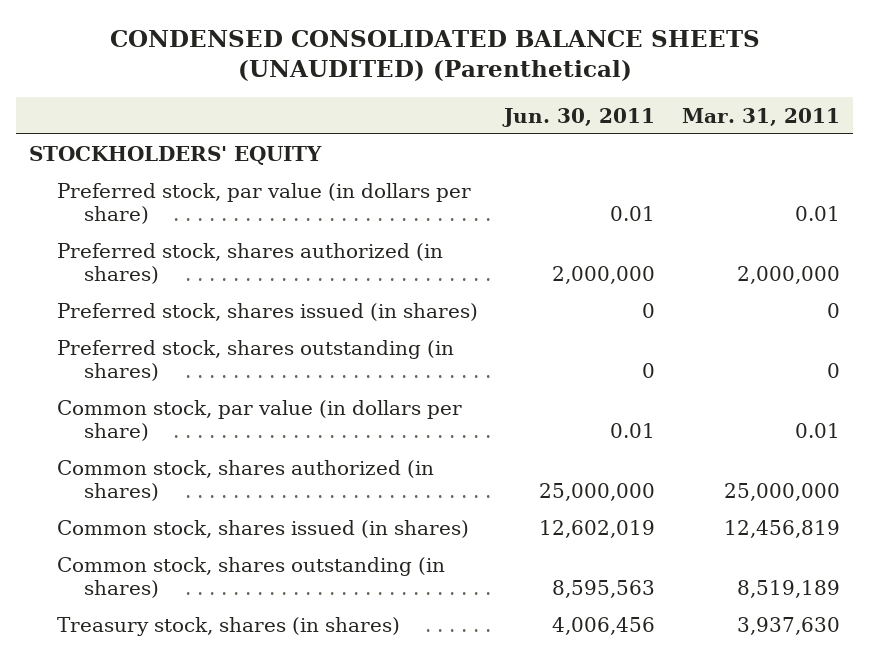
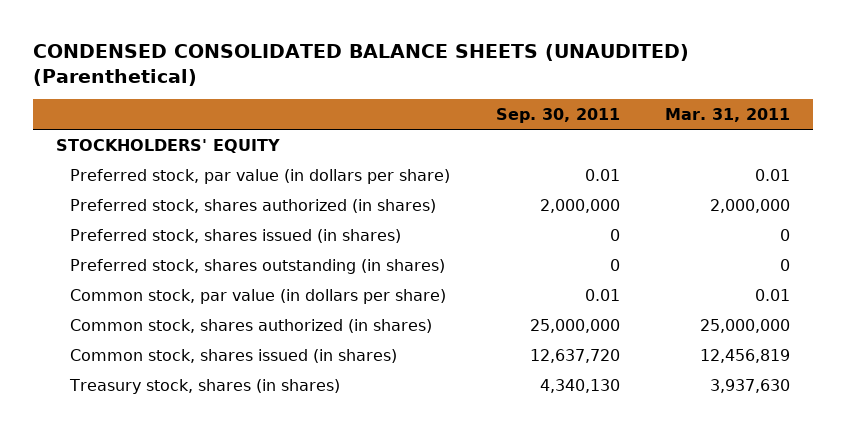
[502,107,656,127] Jun. 30, 2011 -> none
none -> [495,108,620,124] Sep. 30, 2011
[56,556,445,599] Common stock, shares outstanding (in shares) -> none

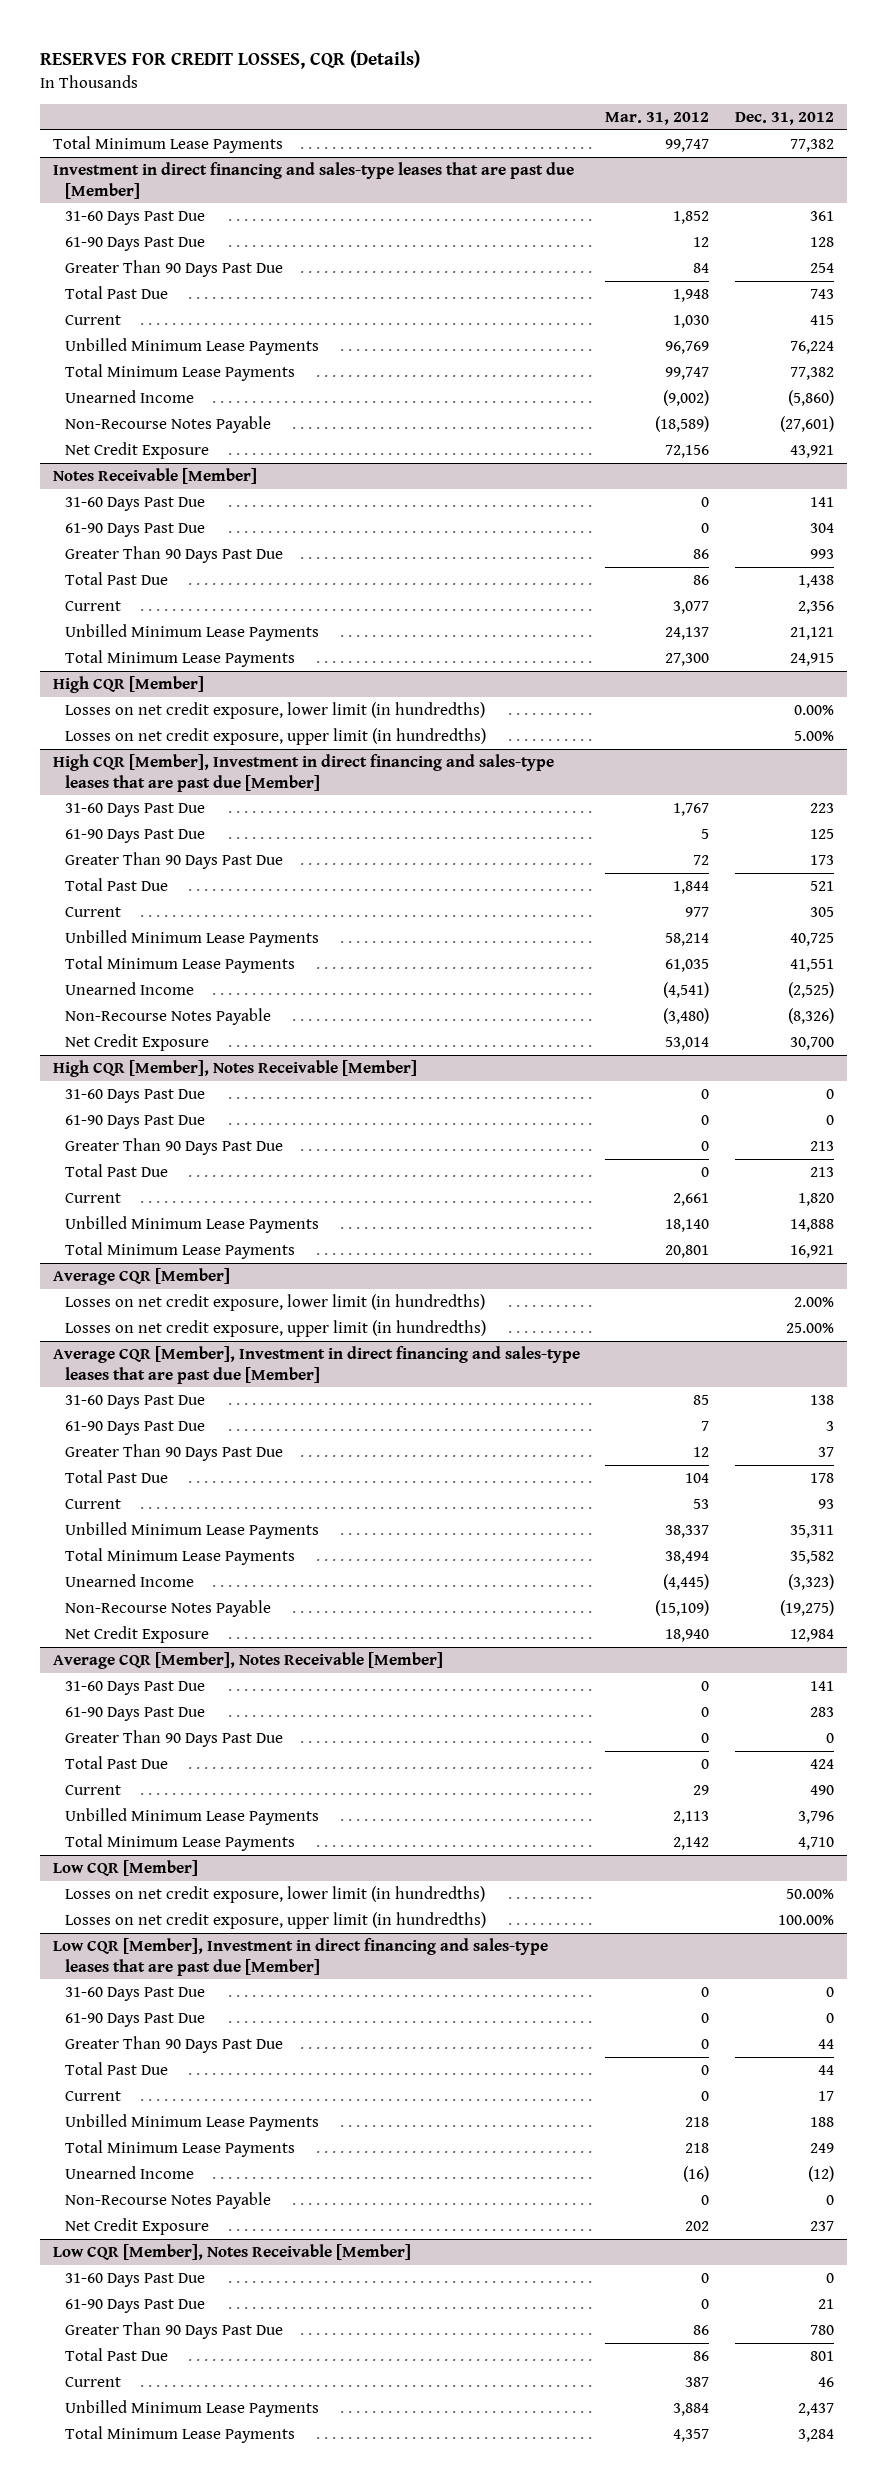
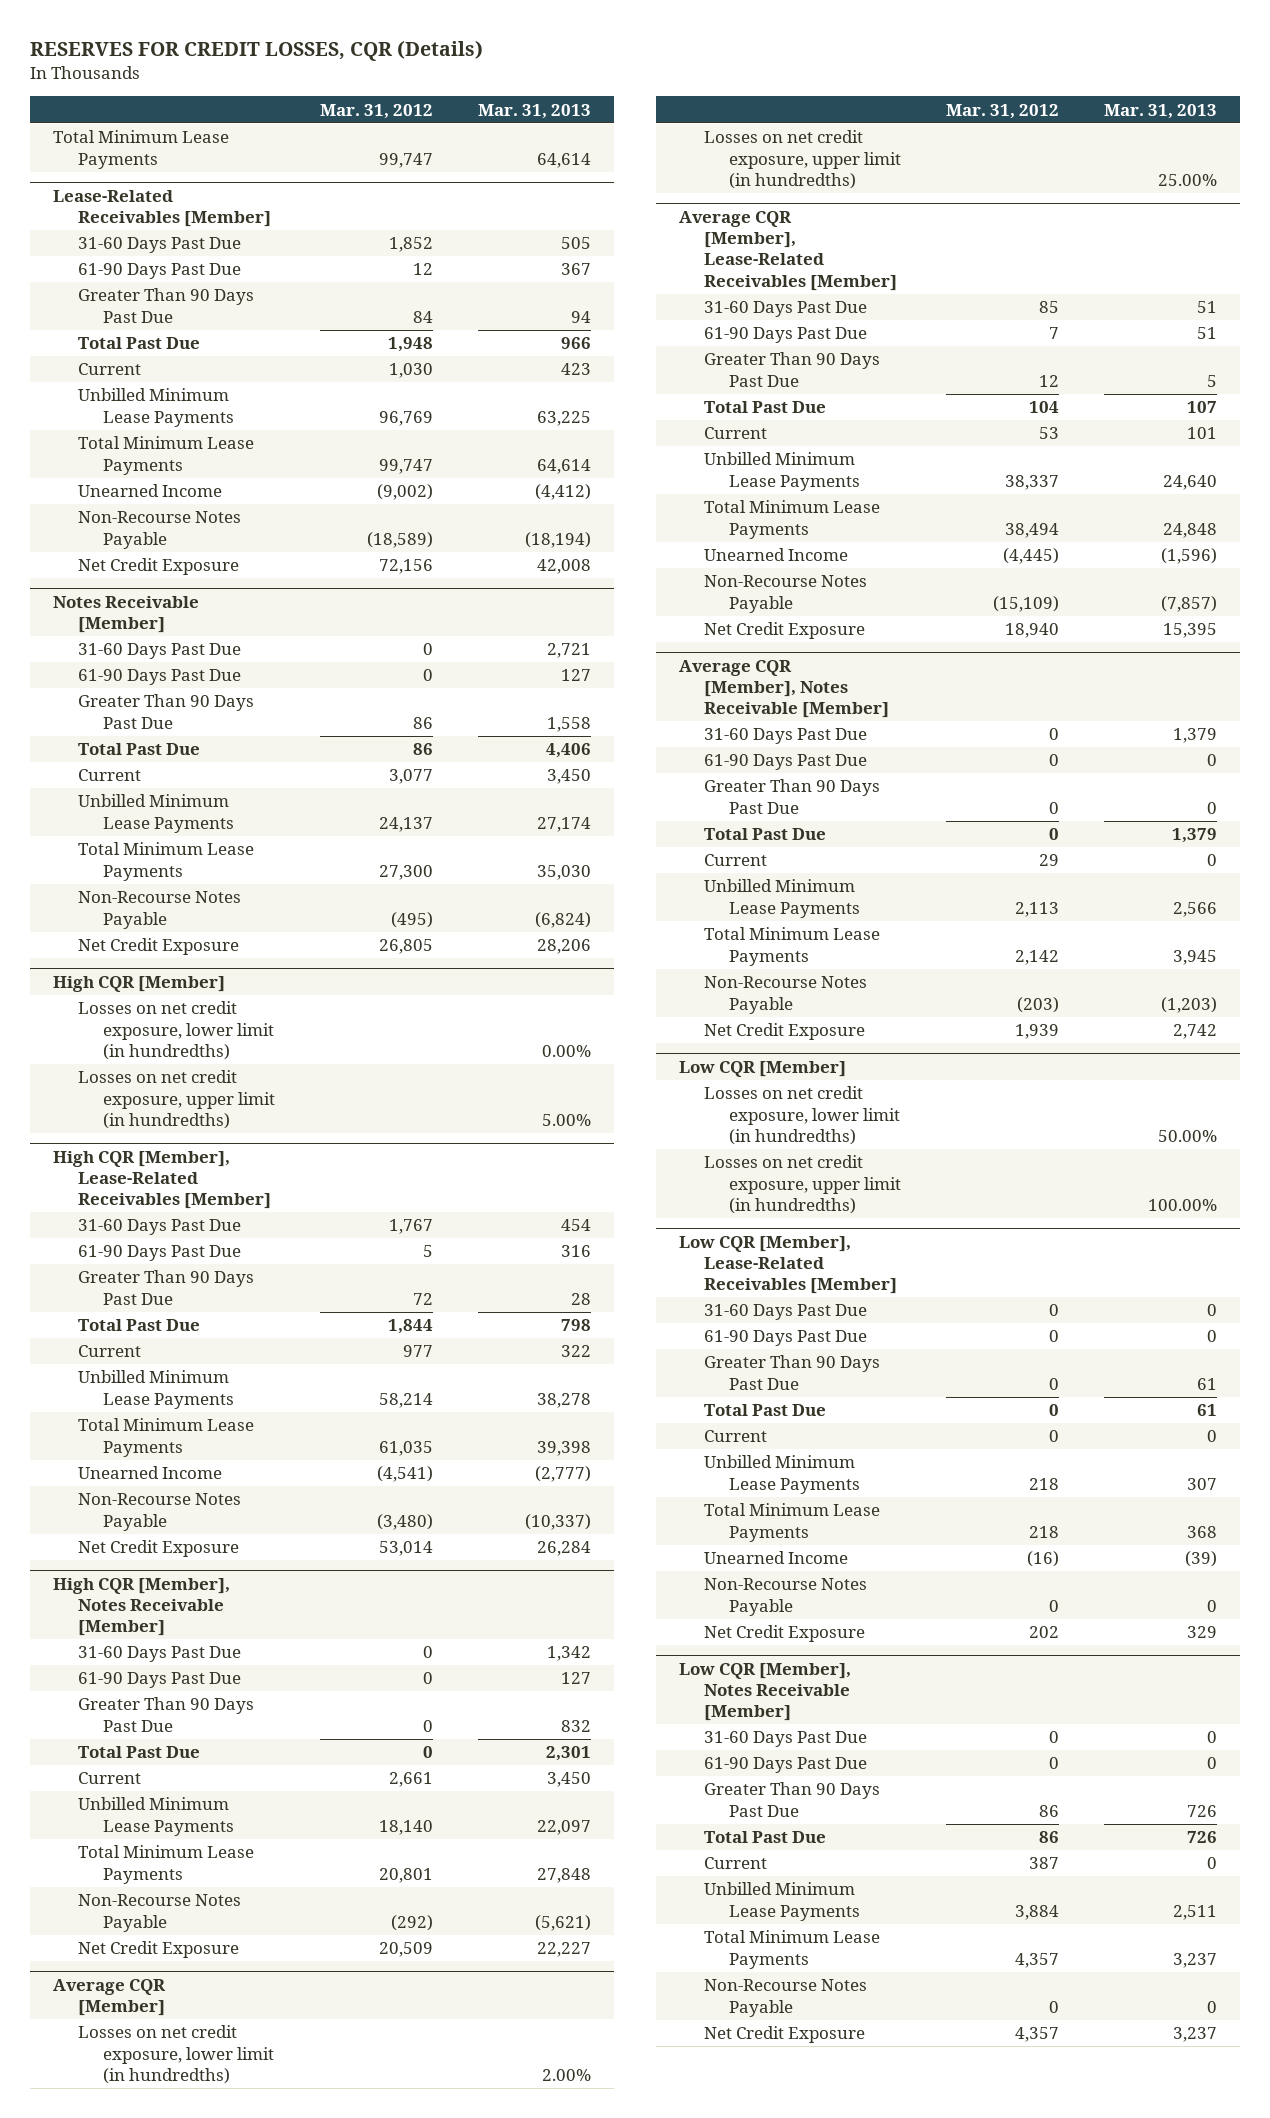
[735,111,835,125] Dec. 31, 2012 -> none
none -> [478,103,592,119] Mar. 31, 2013
[52,161,574,199] Investment in direct financing and sales-type leases that are past due [Member] -> none
none -> [52,189,271,228] Lease-Related Receivables [Member]
none -> [77,891,241,929] Non-Recourse Notes Payable
none -> [77,938,239,956] Net Credit Exposure
[52,753,554,792] High CQR [Member], Investment in direct financing and sales-type leases that are past due [Member] -> none
none -> [52,1150,271,1210] High CQR [Member], Lease-Related Receivables [Member]
none -> [77,1894,241,1932] Non-Recourse Notes Payable
none -> [77,1941,239,1959] Net Credit Exposure
[52,1345,580,1384] Average CQR [Member], Investment in direct financing and sales-type leases that are past due [Member] -> none
none -> [678,210,897,291] Average CQR [Member], Lease-Related Receivables [Member]
none -> [703,976,867,1014] Non-Recourse Notes Payable
none -> [703,1023,865,1041] Net Credit Exposure
[52,1937,548,1976] Low CQR [Member], Investment in direct financing and sales-type leases that are past due [Member] -> none
none -> [678,1235,897,1295] Low CQR [Member], Lease-Related Receivables [Member]
none -> [703,1979,867,2017] Non-Recourse Notes Payable
none -> [703,2026,865,2044] Net Credit Exposure

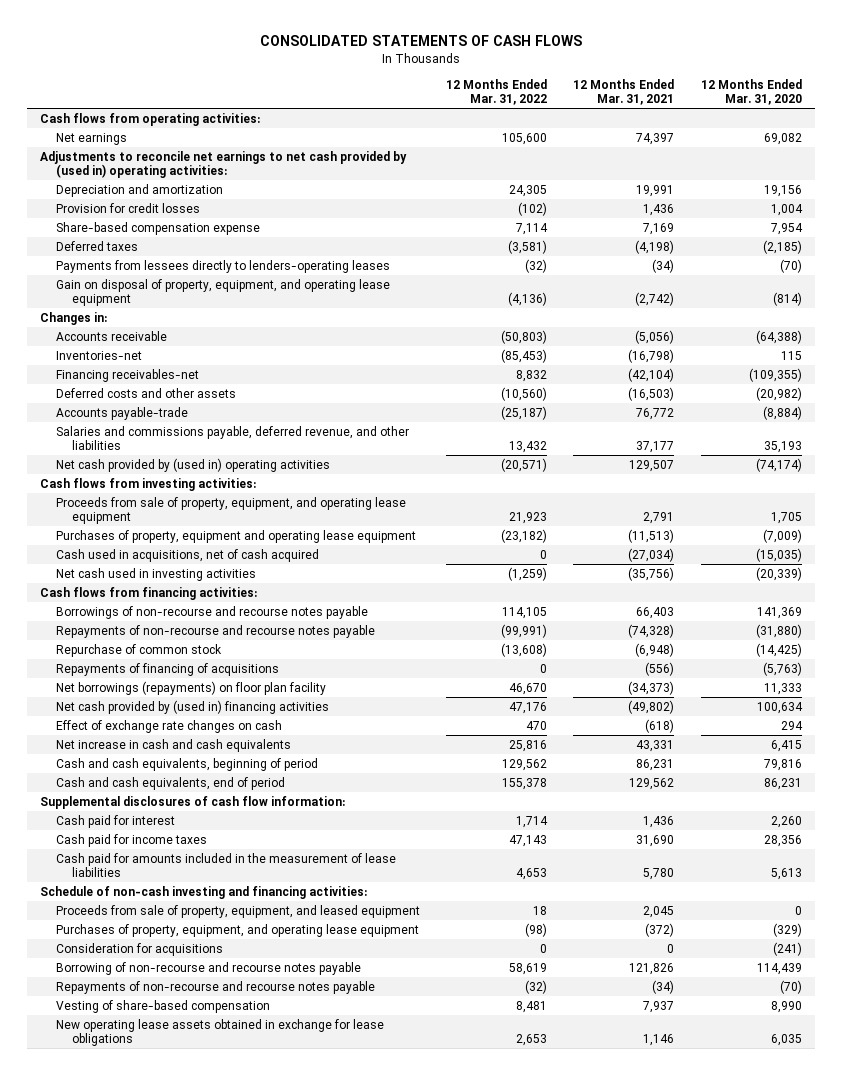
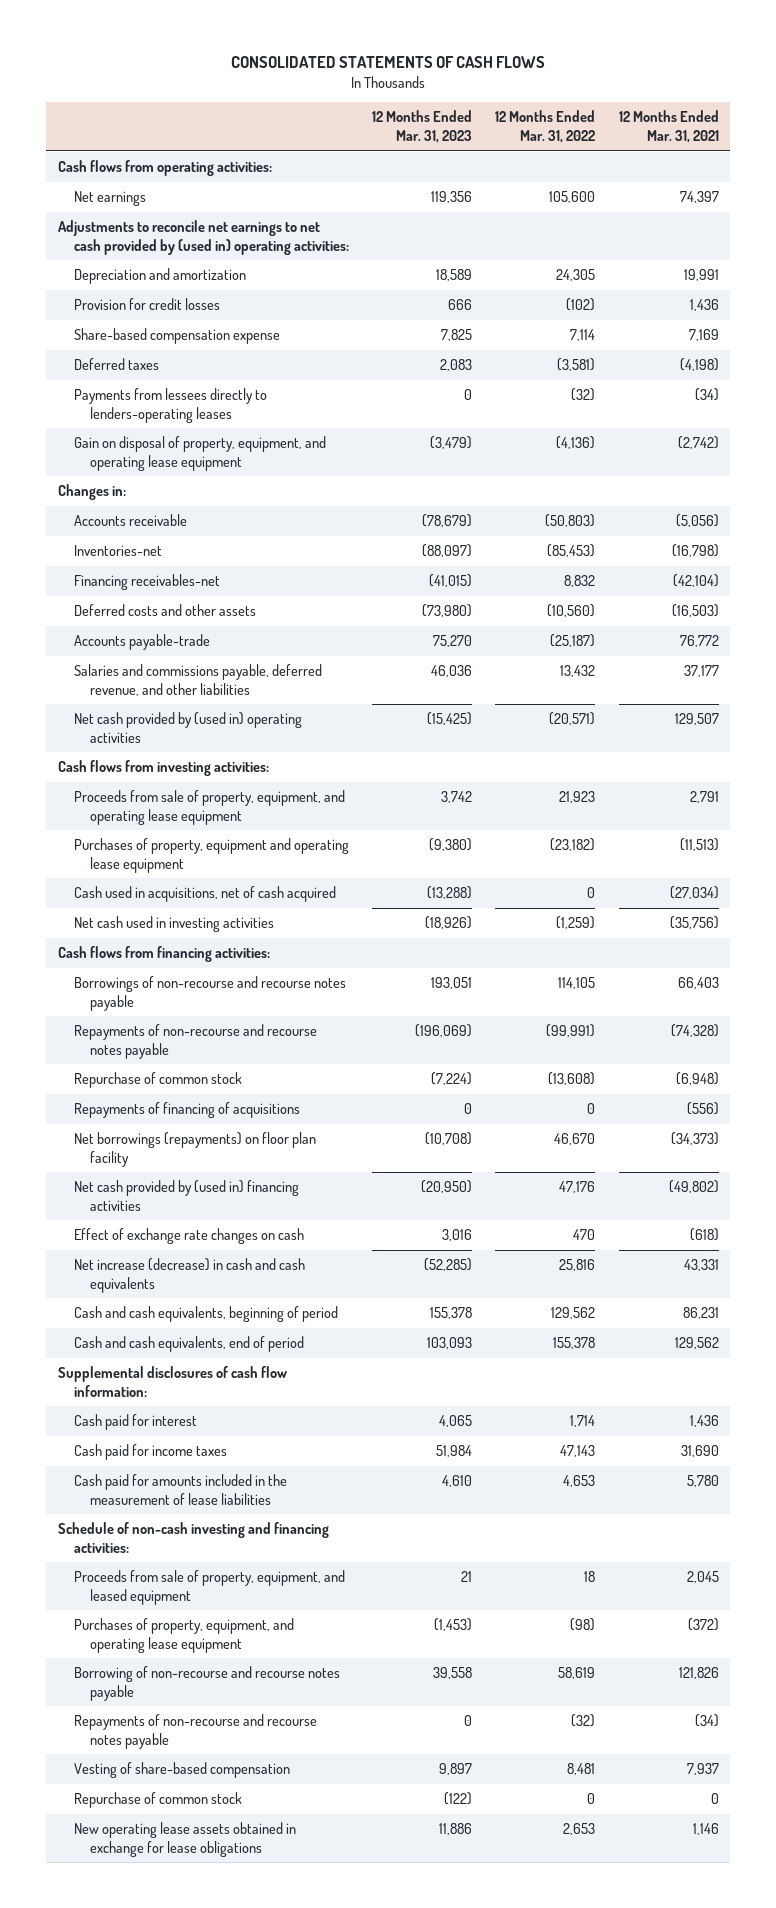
[700,78,802,105] 12 Months Ended Mar. 31, 2020 -> none
none -> [371,110,472,143] 12 Months Ended Mar. 31, 2023
[56,738,292,752] Net increase in cash and cash equivalents -> [73,1258,305,1293] Net increase (decrease) in cash and cash equivalents
[56,942,224,956] Consideration for acquisitions -> none
none -> [73,1792,242,1809] Repurchase of common stock

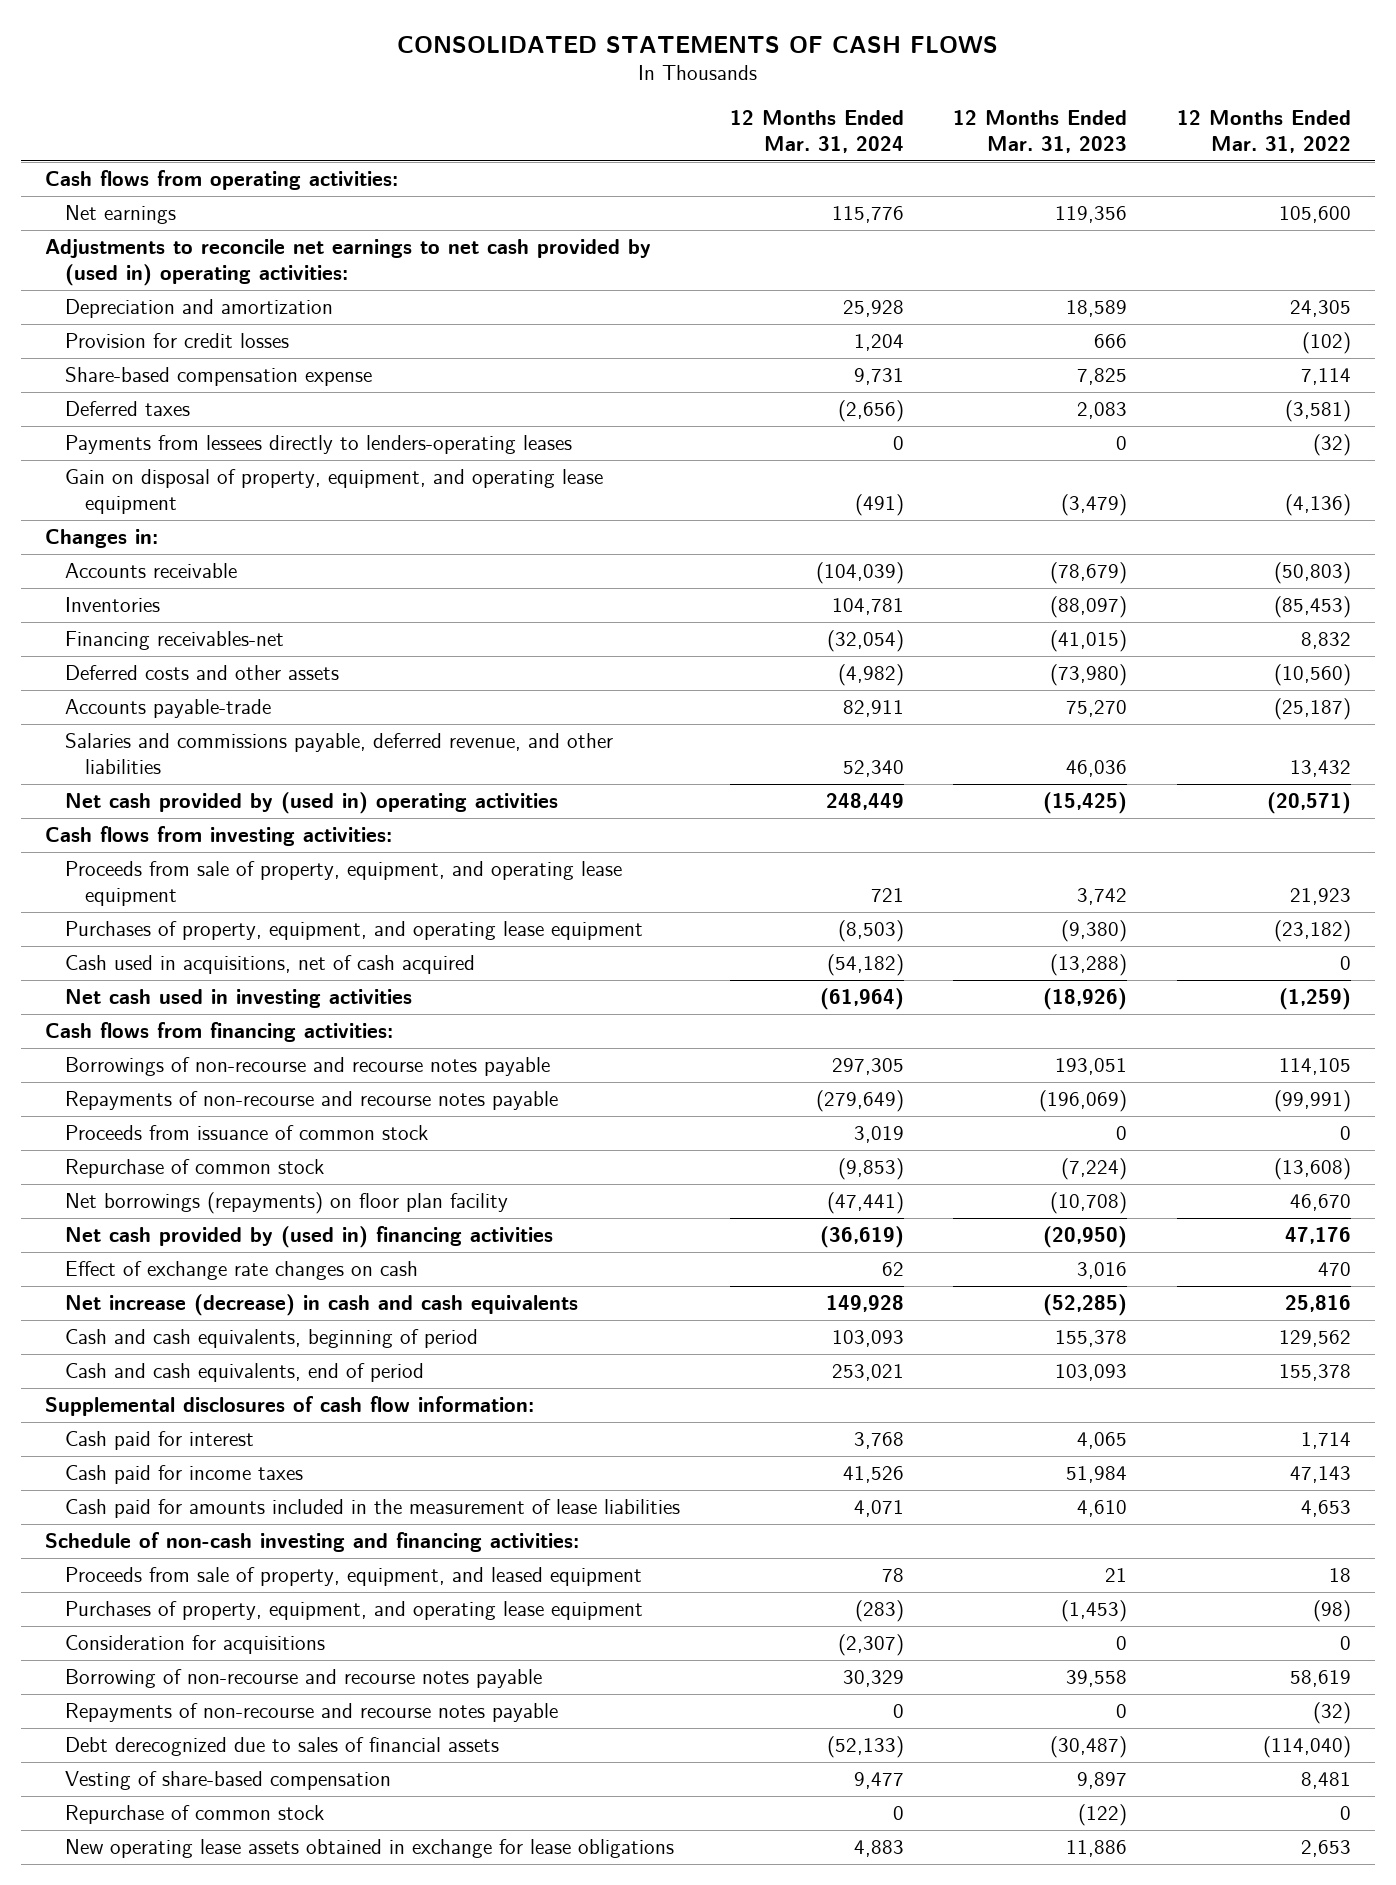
[618,110,719,143] 12 Months Ended Mar. 31, 2021 -> none
none -> [729,110,904,153] 12 Months Ended Mar. 31, 2024
[73,545,162,557] Inventories-net -> [65,597,161,613] Inventories
[73,838,349,873] Purchases of property, equipment and operating lease equipment -> [65,921,644,941] Purchases of property, equipment, and operating lease equipment
none -> [65,1125,429,1141] Proceeds from issuance of common stock
[73,1102,300,1119] Repayments of financing of acquisitions -> none
none -> [65,1635,326,1655] Consideration for acquisitions
none -> [65,1737,500,1757] Debt derecognized due to sales of financial assets

